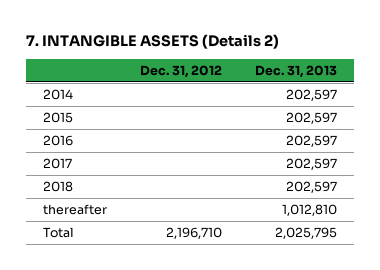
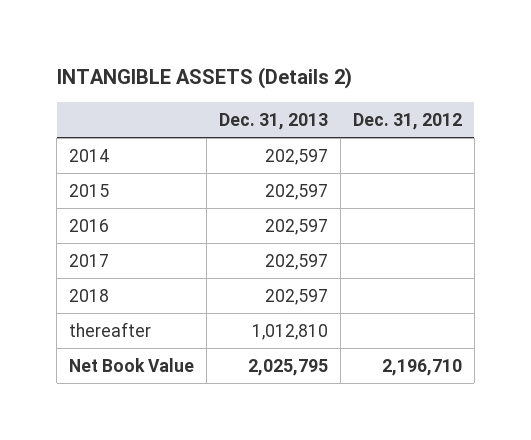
[26,33,280,49] 7. INTANGIBLE ASSETS (Details 2) -> [56,67,352,90] INTANGIBLE ASSETS (Details 2)
[42,227,74,239] Total -> [69,357,195,372] Net Book Value

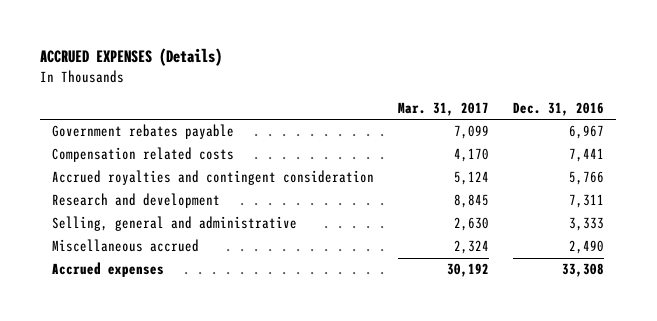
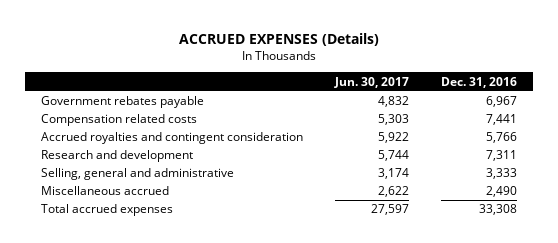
[398,101,490,116] Mar. 31, 2017 -> none
none -> [333,76,409,88] Jun. 30, 2017
[52,262,165,278] Accrued expenses -> [41,204,174,217] Total accrued expenses

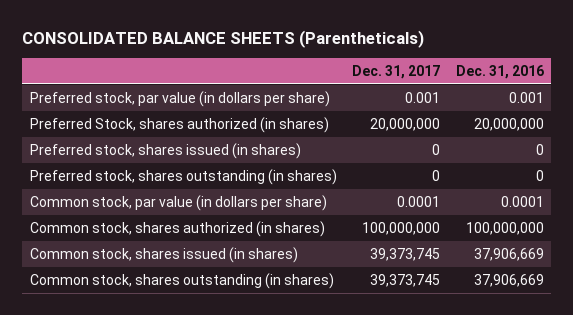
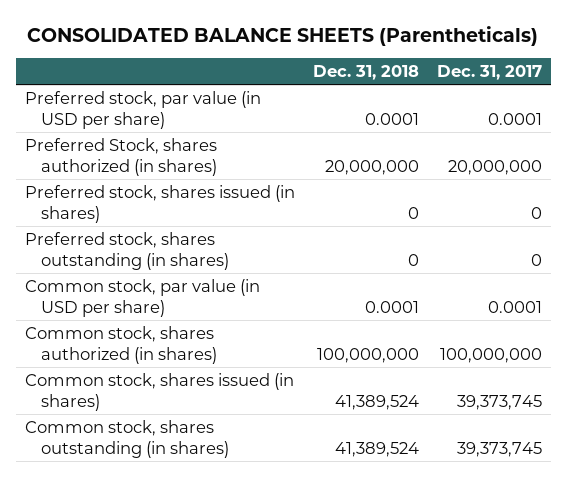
[455,65,544,80] Dec. 31, 2016 -> none
none -> [312,65,419,81] Dec. 31, 2018
[29,90,330,107] Preferred stock, par value (in dollars per share) -> [25,90,262,129] Preferred stock, par value (in USD per share)
[405,91,441,103] 0.001 -> [487,112,542,125] 0.0001
[29,194,327,211] Common stock, par value (in dollars per share) -> [25,278,261,317] Common stock, par value (in USD per share)

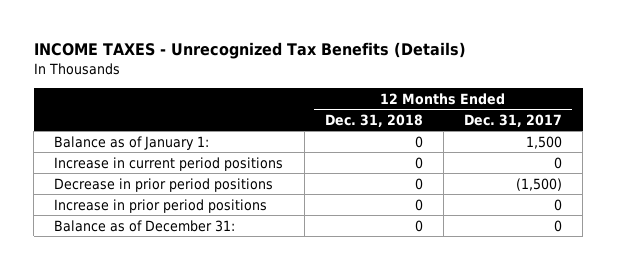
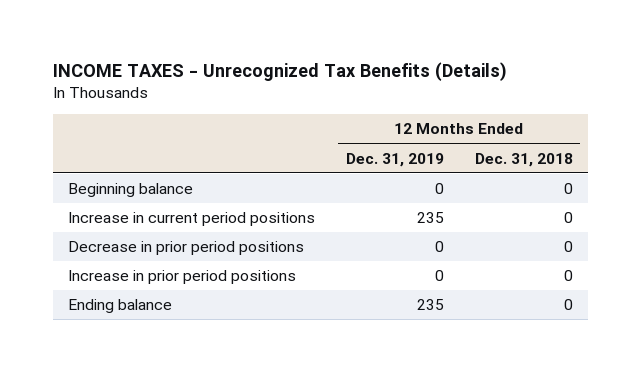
[464,113,563,127] Dec. 31, 2017 -> none
none -> [345,152,444,167] Dec. 31, 2019
[54,135,210,150] Balance as of January 1: -> [68,183,194,198] Beginning balance
[54,219,236,232] Balance as of December 31: -> [68,299,173,314] Ending balance

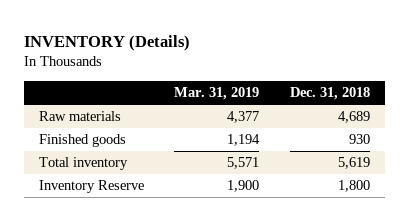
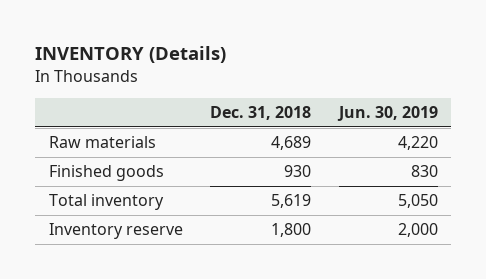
[174,87,260,101] Mar. 31, 2019 -> none
none -> [336,106,438,122] Jun. 30, 2019
[39,180,145,194] Inventory Reserve -> [48,223,183,240] Inventory reserve

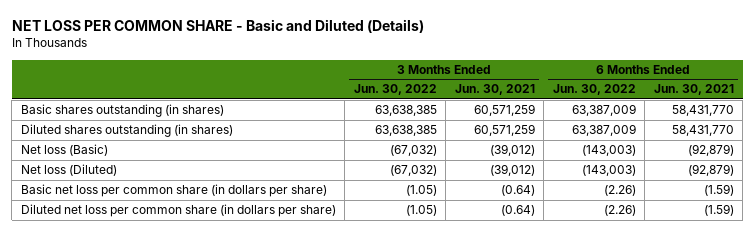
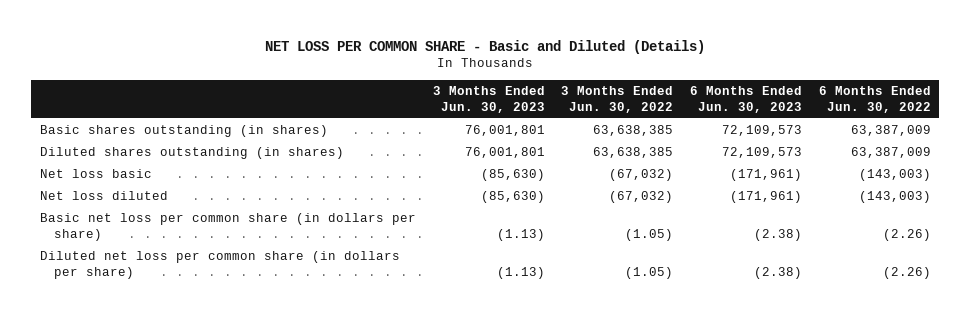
[454,84,535,96] Jun. 30, 2021 -> none
[653,84,734,96] Jun. 30, 2021 -> none
none -> [432,85,545,113] 3 Months Ended Jun. 30, 2023
none -> [690,85,803,113] 6 Months Ended Jun. 30, 2023
[20,144,108,157] Net loss (Basic) -> [39,169,152,179] Net loss basic
[20,164,117,177] Net loss (Diluted) -> [39,191,168,201] Net loss diluted

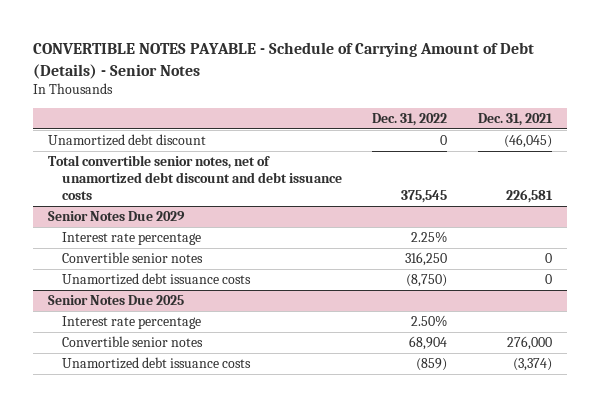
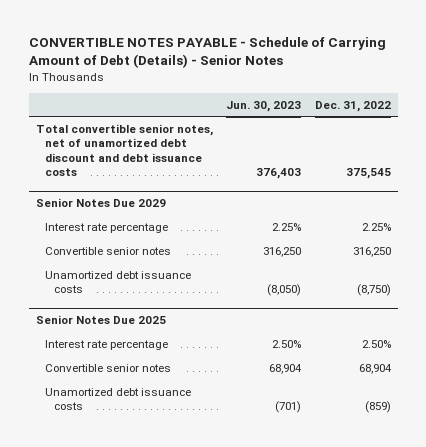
[477,113,553,127] Dec. 31, 2021 -> none
none -> [226,100,302,112] Jun. 30, 2023
[48,134,207,147] Unamortized debt discount -> none

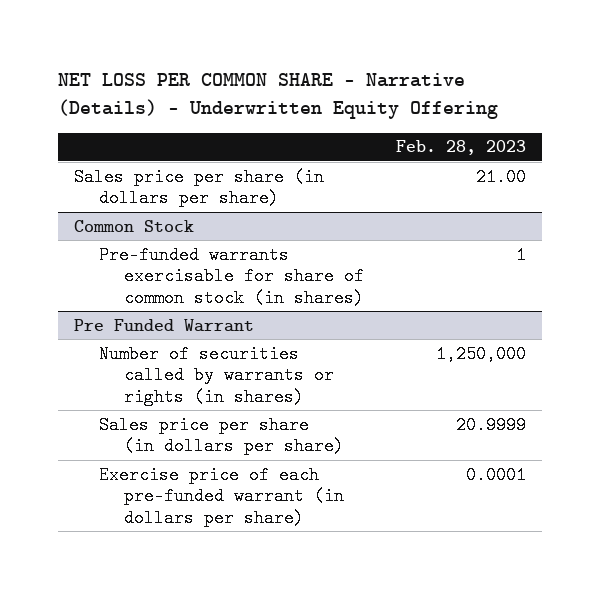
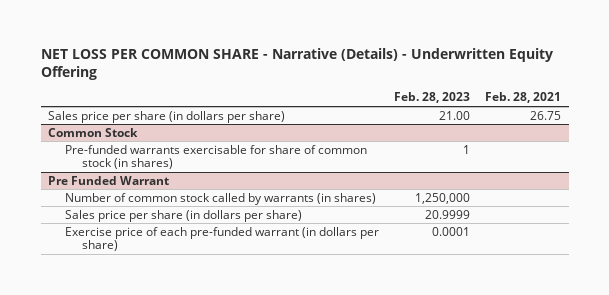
none -> [485,92,562,104] Feb. 28, 2021
[98,344,334,406] Number of securities called by warrants or rights (in shares) -> [65,192,377,205] Number of common stock called by warrants (in shares)

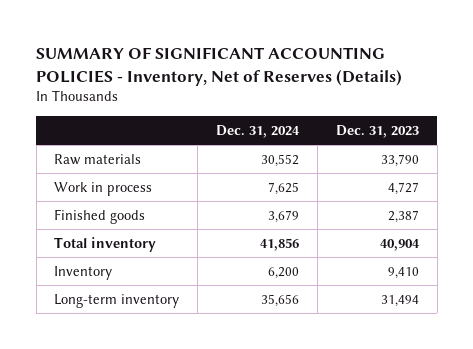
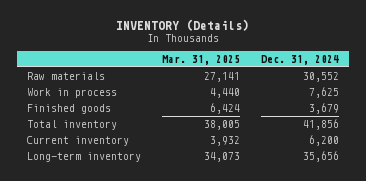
[36,46,403,86] SUMMARY OF SIGNIFICANT ACCOUNTING POLICIES - Inventory, Net of Reserves (Details) -> [116,19,250,32] INVENTORY (Details)
[335,124,419,138] Dec. 31, 2023 -> none
none -> [162,54,241,65] Mar. 31, 2025
[54,265,113,280] Inventory -> [27,135,130,146] Current inventory

